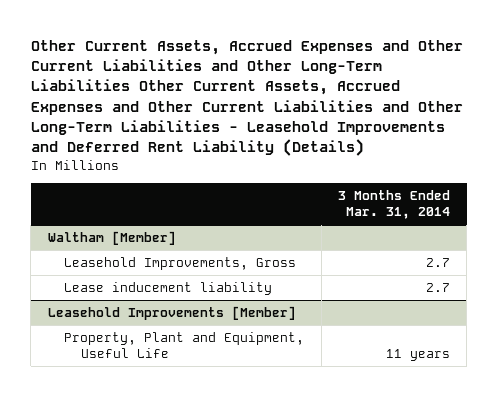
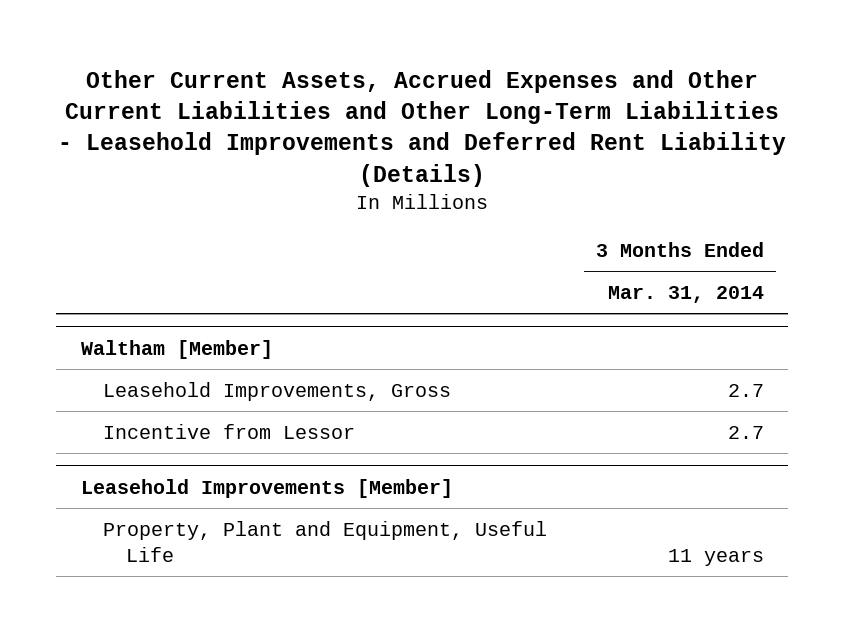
[30,39,463,157] Other Current Assets, Accrued Expenses and Other Current Liabilities and Other Long-Term Liabilities Other Current Assets, Accrued Expenses and Other Current Liabilities and Other Long-Term Liabilities - Leasehold Improvements and Deferred Rent Liability (Details) -> [58,69,787,187] Other Current Assets, Accrued Expenses and Other Current Liabilities and Other Long-Term Liabilities - Leasehold Improvements and Deferred Rent Liability (Details)
[64,282,273,296] Lease inducement liability -> [103,423,356,439] Incentive from Lessor

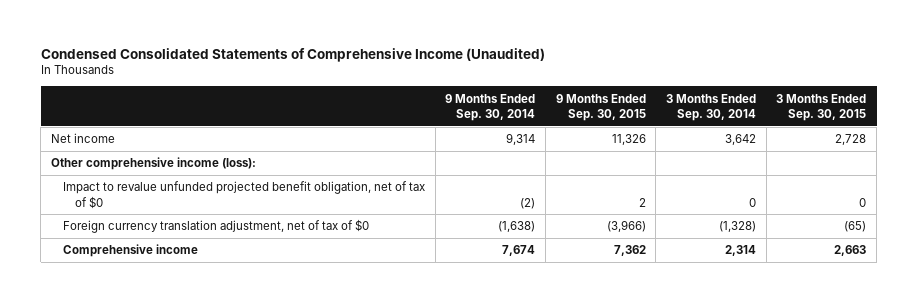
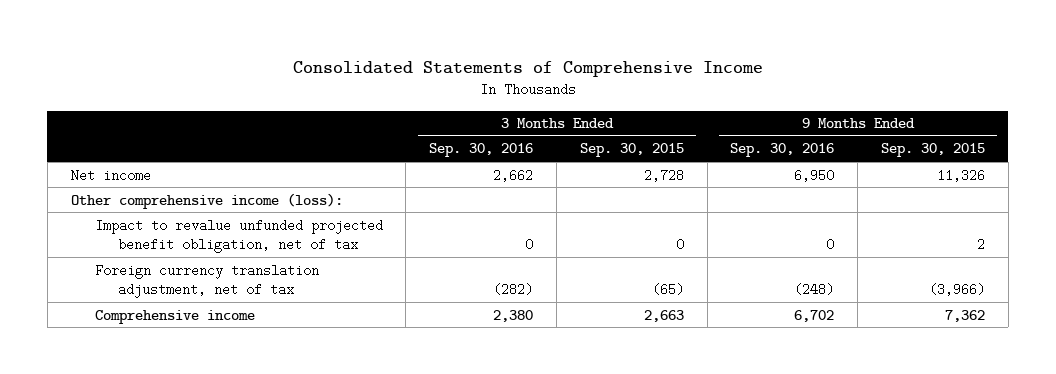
[40,47,545,62] Condensed Consolidated Statements of Comprehensive Income (Unaudited) -> [292,60,763,77] Consolidated Statements of Comprehensive Income
[445,93,536,121] 9 Months Ended Sep. 30, 2014 -> none
[666,93,757,121] 3 Months Ended Sep. 30, 2014 -> none
none -> [429,143,534,158] Sep. 30, 2016
none -> [730,143,835,158] Sep. 30, 2016
[63,181,426,209] Impact to revalue unfunded projected benefit obligation, net of tax of $0 -> [94,218,383,254] Impact to revalue unfunded projected benefit obligation, net of tax
[63,219,370,234] Foreign currency translation adjustment, net of tax of $0 -> [94,263,319,299] Foreign currency translation adjustment, net of tax

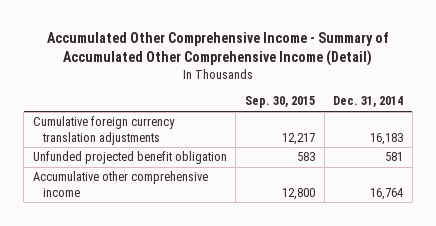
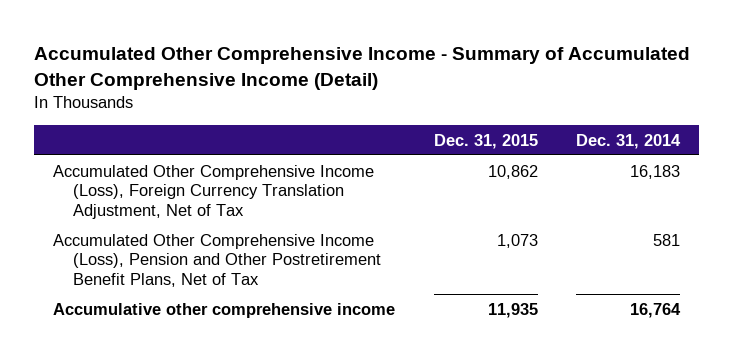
[244,96,315,109] Sep. 30, 2015 -> none
none -> [433,133,538,149] Dec. 31, 2015
[32,116,175,145] Cumulative foreign currency translation adjustments -> [53,164,375,219] Accumulated Other Comprehensive Income (Loss), Foreign Currency Translation Adjustment, Net of Tax
[32,151,227,165] Unfunded projected benefit obligation -> [53,233,381,287] Accumulated Other Comprehensive Income (Loss), Pension and Other Postretirement Benefit Plans, Net of Tax

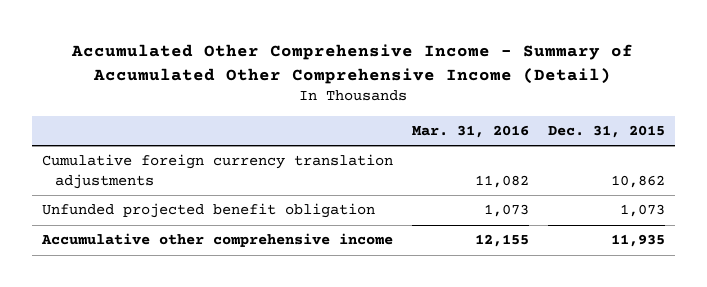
[575,133,681,149] Dec. 31, 2014 -> none
none -> [411,125,529,139] Mar. 31, 2016
[53,164,375,219] Accumulated Other Comprehensive Income (Loss), Foreign Currency Translation Adjustment, Net of Tax -> [41,154,393,189] Cumulative foreign currency translation adjustments
[53,233,381,287] Accumulated Other Comprehensive Income (Loss), Pension and Other Postretirement Benefit Plans, Net of Tax -> [41,203,375,219] Unfunded projected benefit obligation

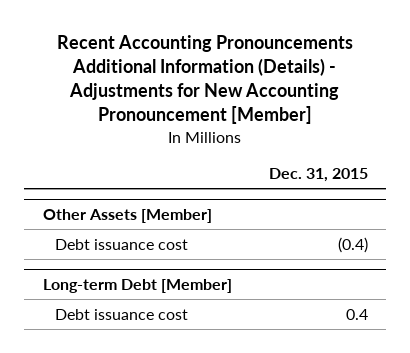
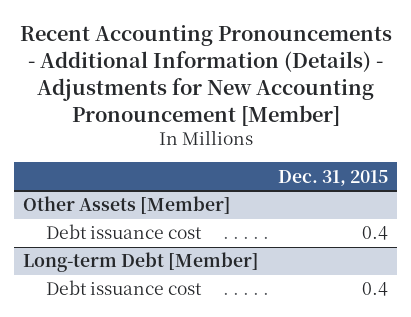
[57,34,354,125] Recent Accounting Pronouncements Additional Information (Details) - Adjustments for New Accounting Pronouncement [Member] -> [19,25,392,126] Recent Accounting Pronouncements - Additional Information (Details) - Adjustments for New Accounting Pronouncement [Member]
[337,236,368,253] (0.4) -> [361,226,388,241] 0.4

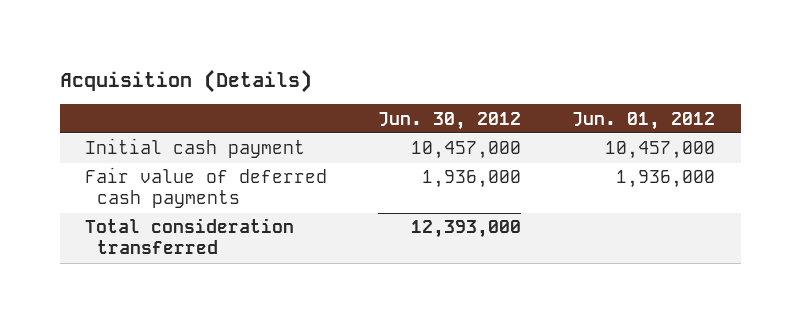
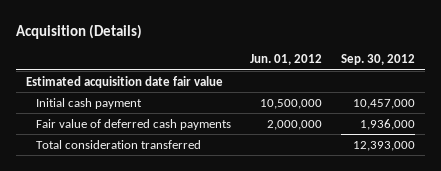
[378,111,522,130] Jun. 30, 2012 -> none
none -> [341,54,416,66] Sep. 30, 2012
none -> [25,75,223,88] Estimated acquisition date fair value
[605,141,716,160] 10,457,000 -> [260,98,323,109] 10,500,000
[616,170,716,189] 1,936,000 -> [267,119,323,130] 2,000,000

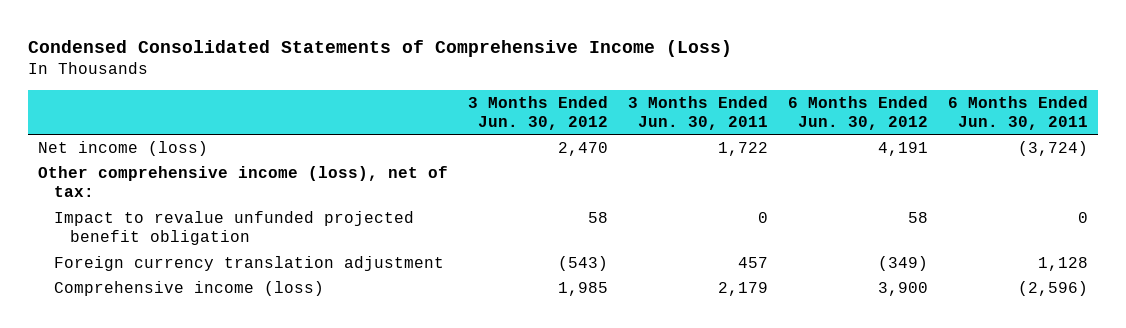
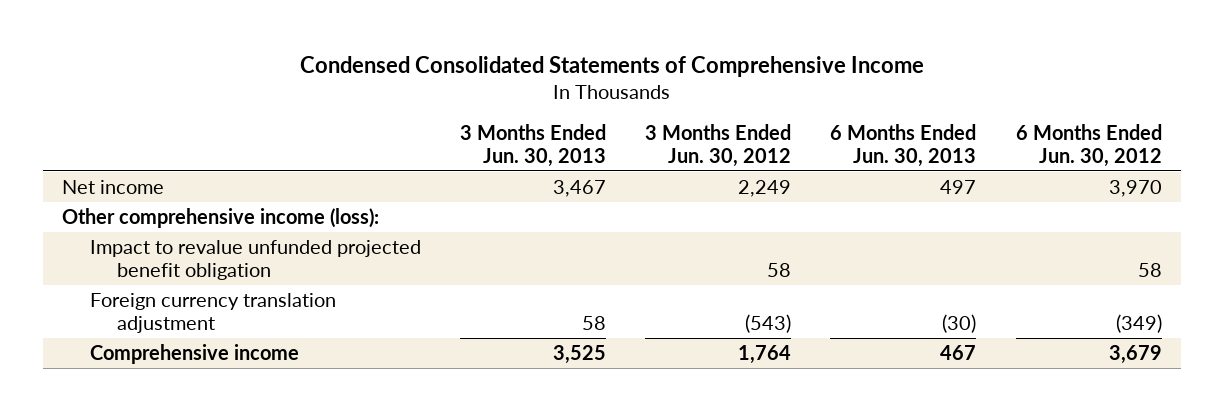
[28,39,733,57] Condensed Consolidated Statements of Comprehensive Income (Loss) -> [300,55,925,77] Condensed Consolidated Statements of Comprehensive Income
[628,95,769,130] 3 Months Ended Jun. 30, 2011 -> none
[948,95,1089,130] 6 Months Ended Jun. 30, 2011 -> none
none -> [460,124,607,167] 3 Months Ended Jun. 30, 2013
none -> [830,124,977,167] 6 Months Ended Jun. 30, 2013
[38,140,209,156] Net income (loss) -> [62,180,165,195] Net income
[558,141,609,156] 2,470 -> [738,180,792,198] 2,249
[878,141,929,156] 4,191 -> [1108,180,1162,198] 3,970
[38,165,449,198] Other comprehensive income (loss), net of tax: -> [62,208,380,229] Other comprehensive income (loss):
[54,280,325,296] Comprehensive income (loss) -> [89,344,299,365] Comprehensive income
[558,281,609,296] 1,985 -> [738,345,792,365] 1,764
[878,281,929,296] 3,900 -> [1108,345,1162,365] 3,679

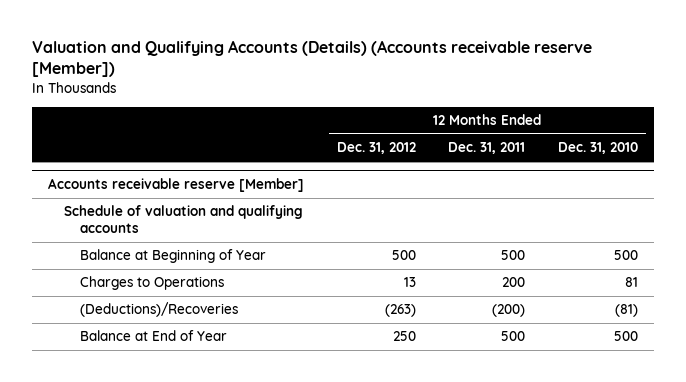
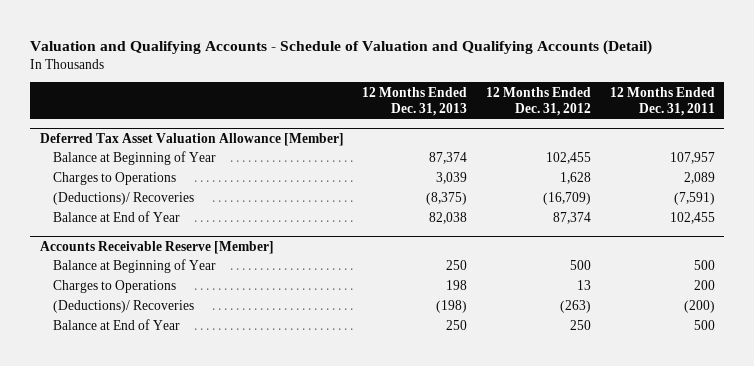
[31,40,592,78] Valuation and Qualifying Accounts (Details) (Accounts receivable reserve [Member]) -> [30,40,653,56] Valuation and Qualifying Accounts - Schedule of Valuation and Qualifying Accounts (Detail)
[557,142,638,155] Dec. 31, 2010 -> none
none -> [362,86,468,117] 12 Months Ended Dec. 31, 2013
[64,205,304,234] Schedule of valuation and qualifying accounts -> none
none -> [39,132,344,146] Deferred Tax Asset Valuation Allowance [Member]
none -> [52,151,216,166] Balance at Beginning of Year
none -> [52,172,176,186] Charges to Operations
none -> [52,192,194,206] (Deductions)/ Recoveries
none -> [52,211,180,223] Balance at End of Year
[48,177,305,192] Accounts receivable reserve [Member] -> [39,240,274,254] Accounts Receivable Reserve [Member]
[80,302,239,318] (Deductions)/Recoveries -> [52,300,194,314] (Deductions)/ Recoveries

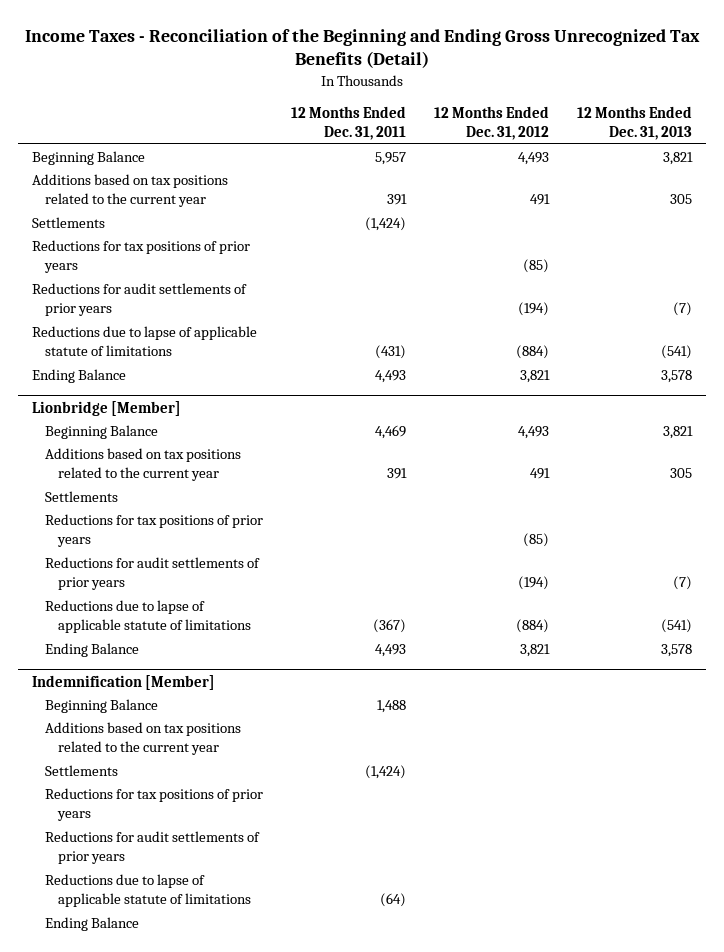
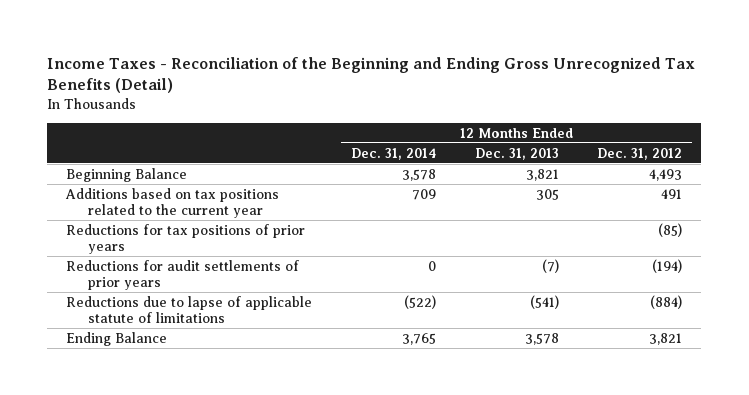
[291,105,407,141] 12 Months Ended Dec. 31, 2011 -> none
none -> [350,147,436,160] Dec. 31, 2014
[32,216,106,228] Settlements -> none
[32,400,182,416] Lionbridge [Member] -> none
[45,424,159,439] Beginning Balance -> none
[45,447,242,482] Additions based on tax positions related to the current year -> none
[45,490,119,502] Settlements -> none
[45,513,264,548] Reductions for tax positions of prior years -> none
[45,556,261,591] Reductions for audit settlements of prior years -> none
[45,599,252,634] Reductions due to lapse of applicable statute of limitations -> none
[45,642,140,657] Ending Balance -> none
[32,674,216,690] Indemnification [Member] -> none
[45,698,159,713] Beginning Balance -> none
[45,721,242,756] Additions based on tax positions related to the current year -> none
[45,764,119,776] Settlements -> none
[45,787,264,822] Reductions for tax positions of prior years -> none
[45,830,261,865] Reductions for audit settlements of prior years -> none
[45,873,252,908] Reductions due to lapse of applicable statute of limitations -> none
[45,916,140,931] Ending Balance -> none

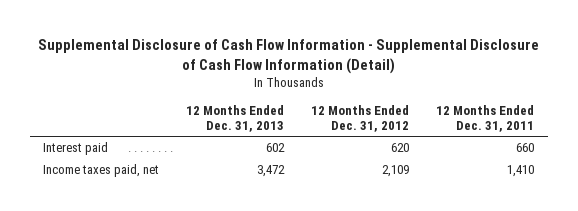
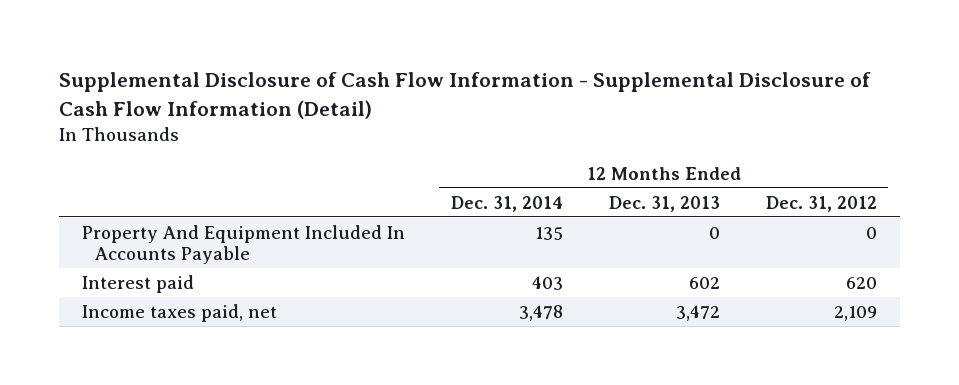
[436,104,535,132] 12 Months Ended Dec. 31, 2011 -> none
none -> [450,195,563,212] Dec. 31, 2014
none -> [81,224,405,265] Property And Equipment Included In Accounts Payable

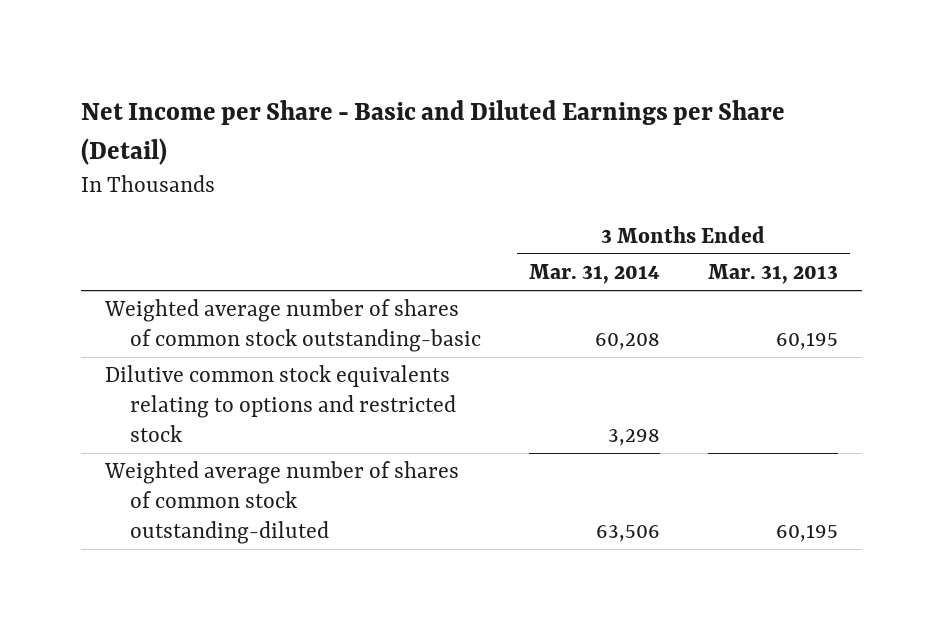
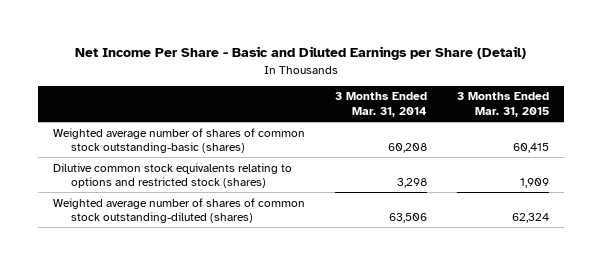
[81,99,786,165] Net Income per Share - Basic and Diluted Earnings per Share (Detail) -> [74,46,526,61] Net Income Per Share - Basic and Diluted Earnings per Share (Detail)
[708,264,839,285] Mar. 31, 2013 -> none
none -> [456,92,549,117] 3 Months Ended Mar. 31, 2015
[104,299,481,353] Weighted average number of shares of common stock outstanding-basic -> [53,127,306,153] Weighted average number of shares of common stock outstanding-basic (shares)
[105,365,456,442] Dilutive common stock equivalents relating to options and restricted stock -> [53,162,293,188] Dilutive common stock equivalents relating to options and restricted stock (shares)
[104,461,460,544] Weighted average number of shares of common stock outstanding-diluted -> [53,197,306,223] Weighted average number of shares of common stock outstanding-diluted (shares)

